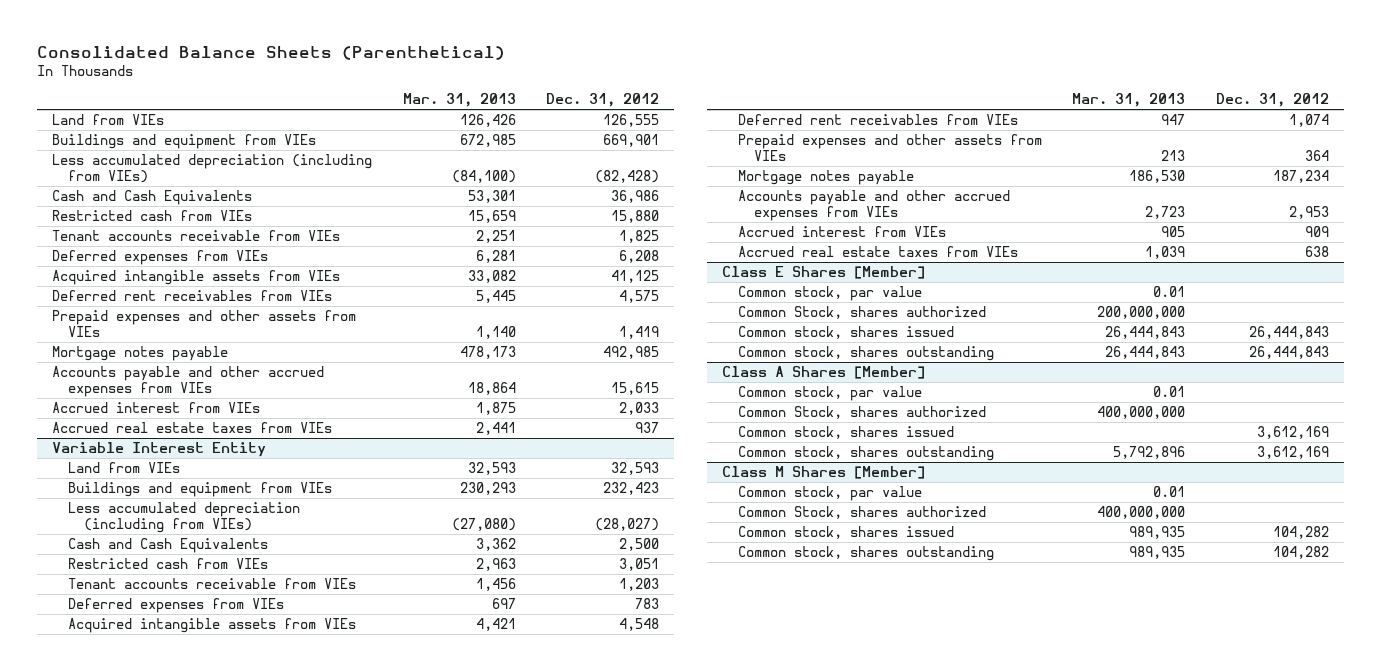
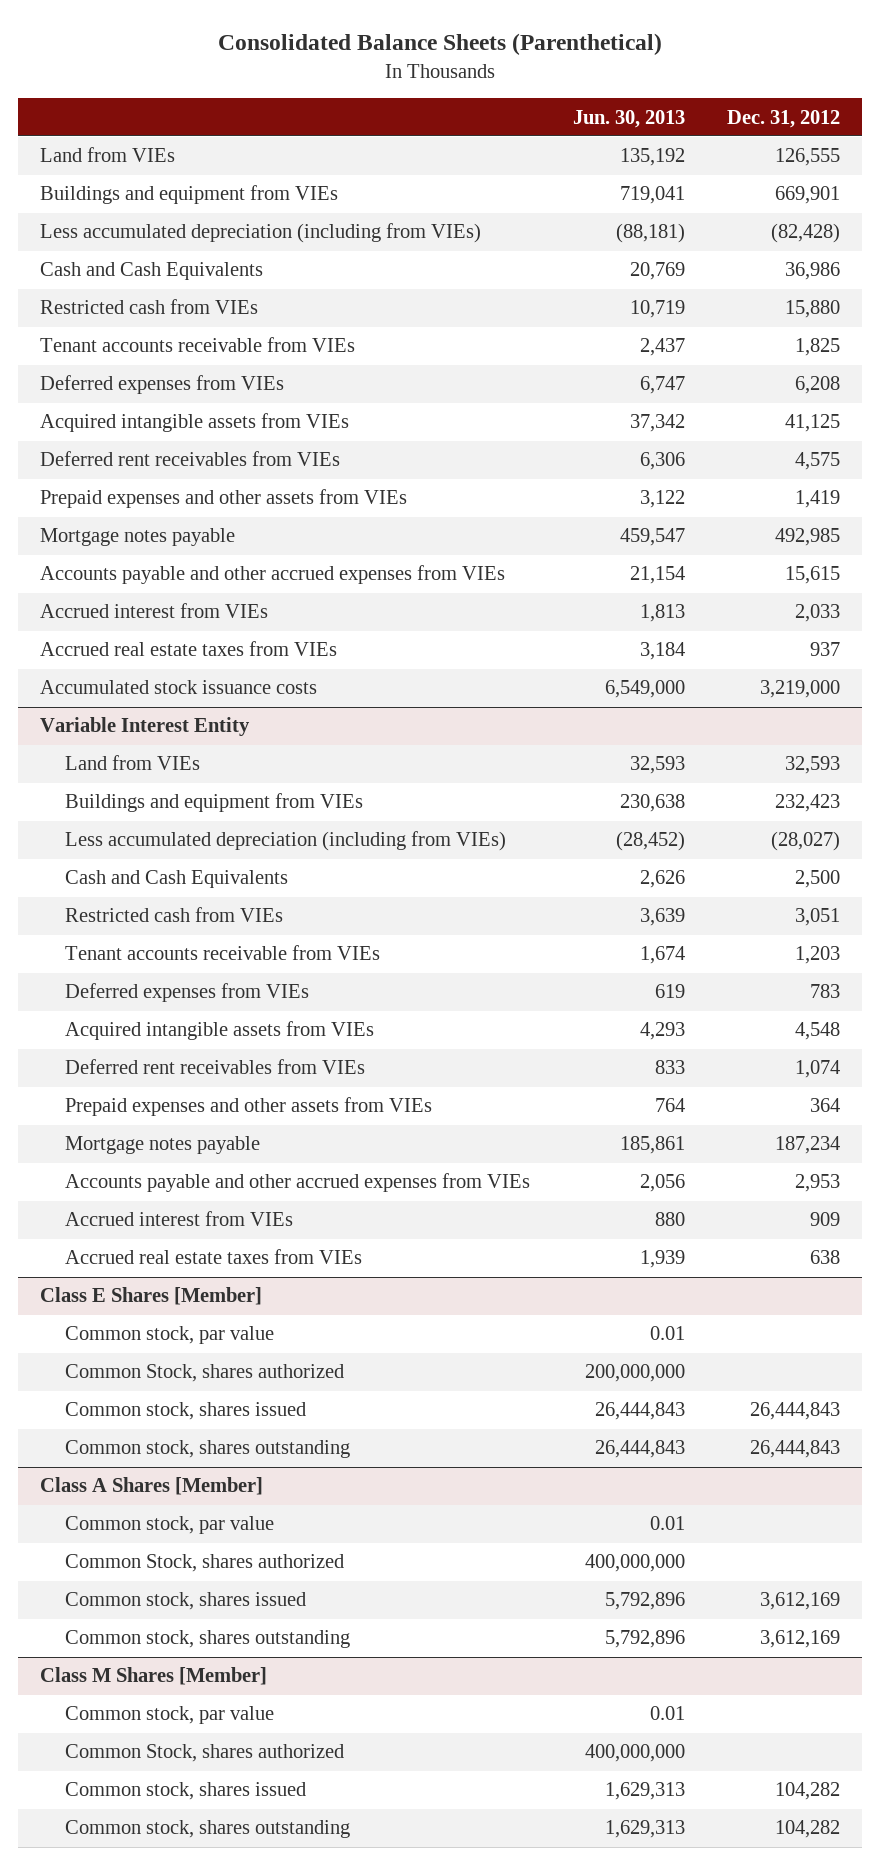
[402,93,516,108] Mar. 31, 2013 -> none
none -> [572,109,685,128] Jun. 30, 2013
none -> [39,680,317,695] Accumulated stock issuance costs

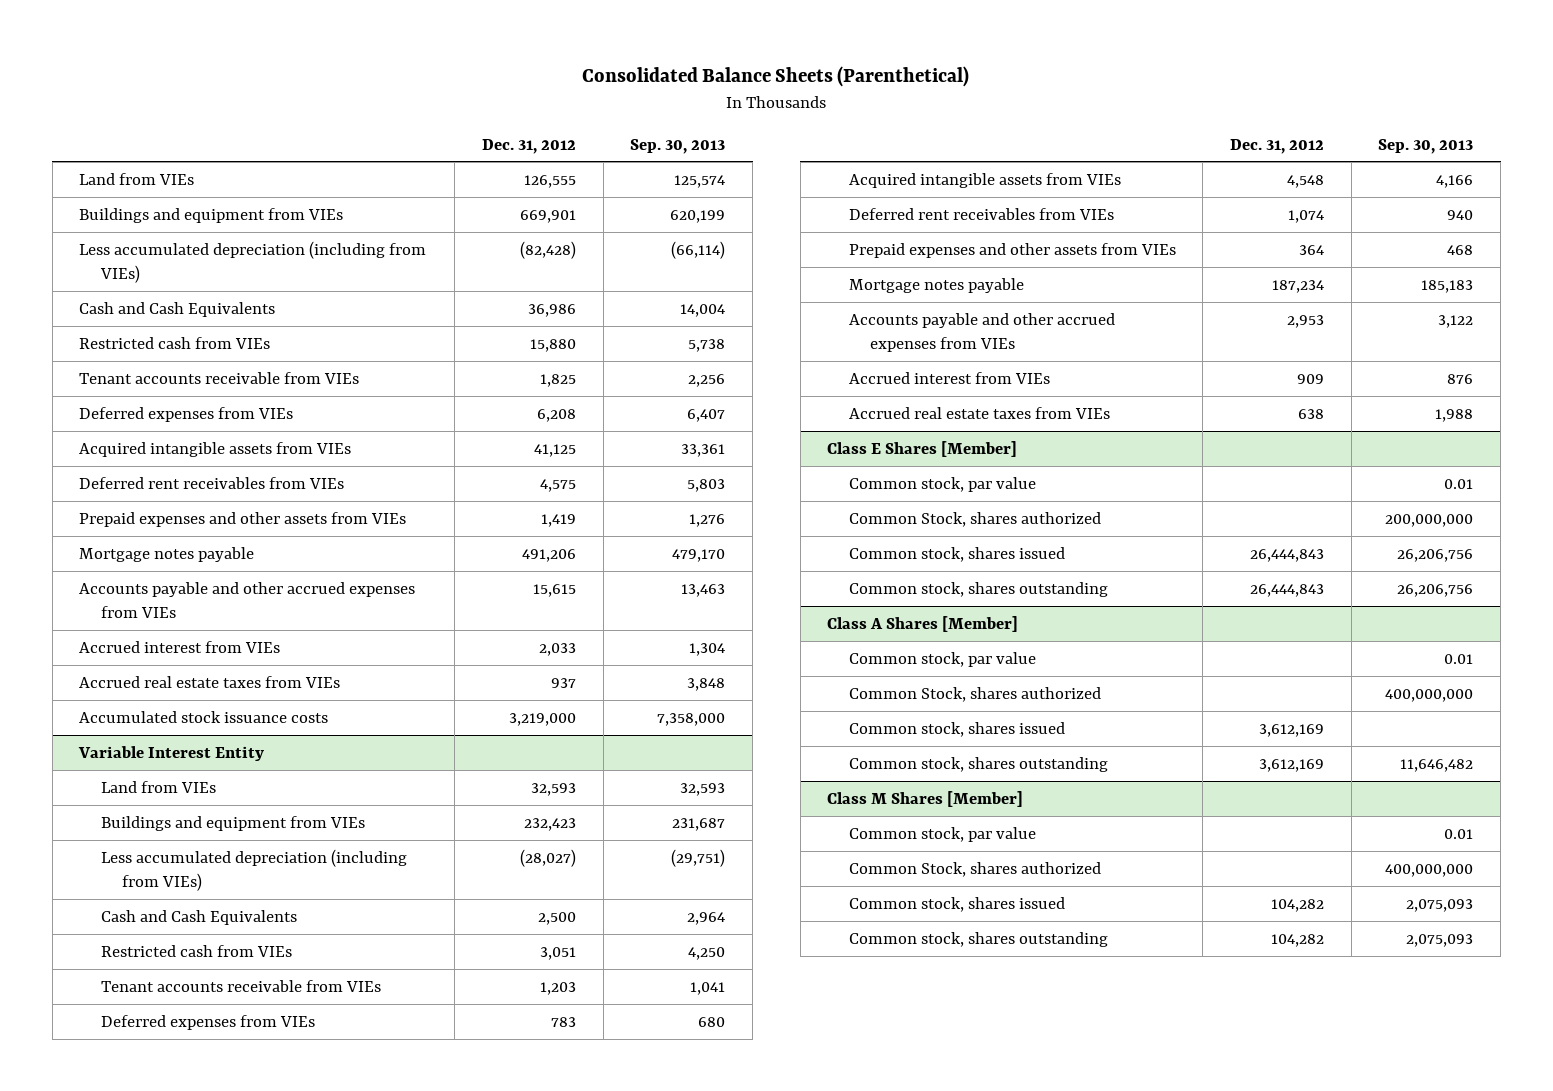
[572,109,685,128] Jun. 30, 2013 -> none
none -> [630,138,726,154] Sep. 30, 2013
[775,528,841,547] 492,985 -> [522,548,577,562] 491,206

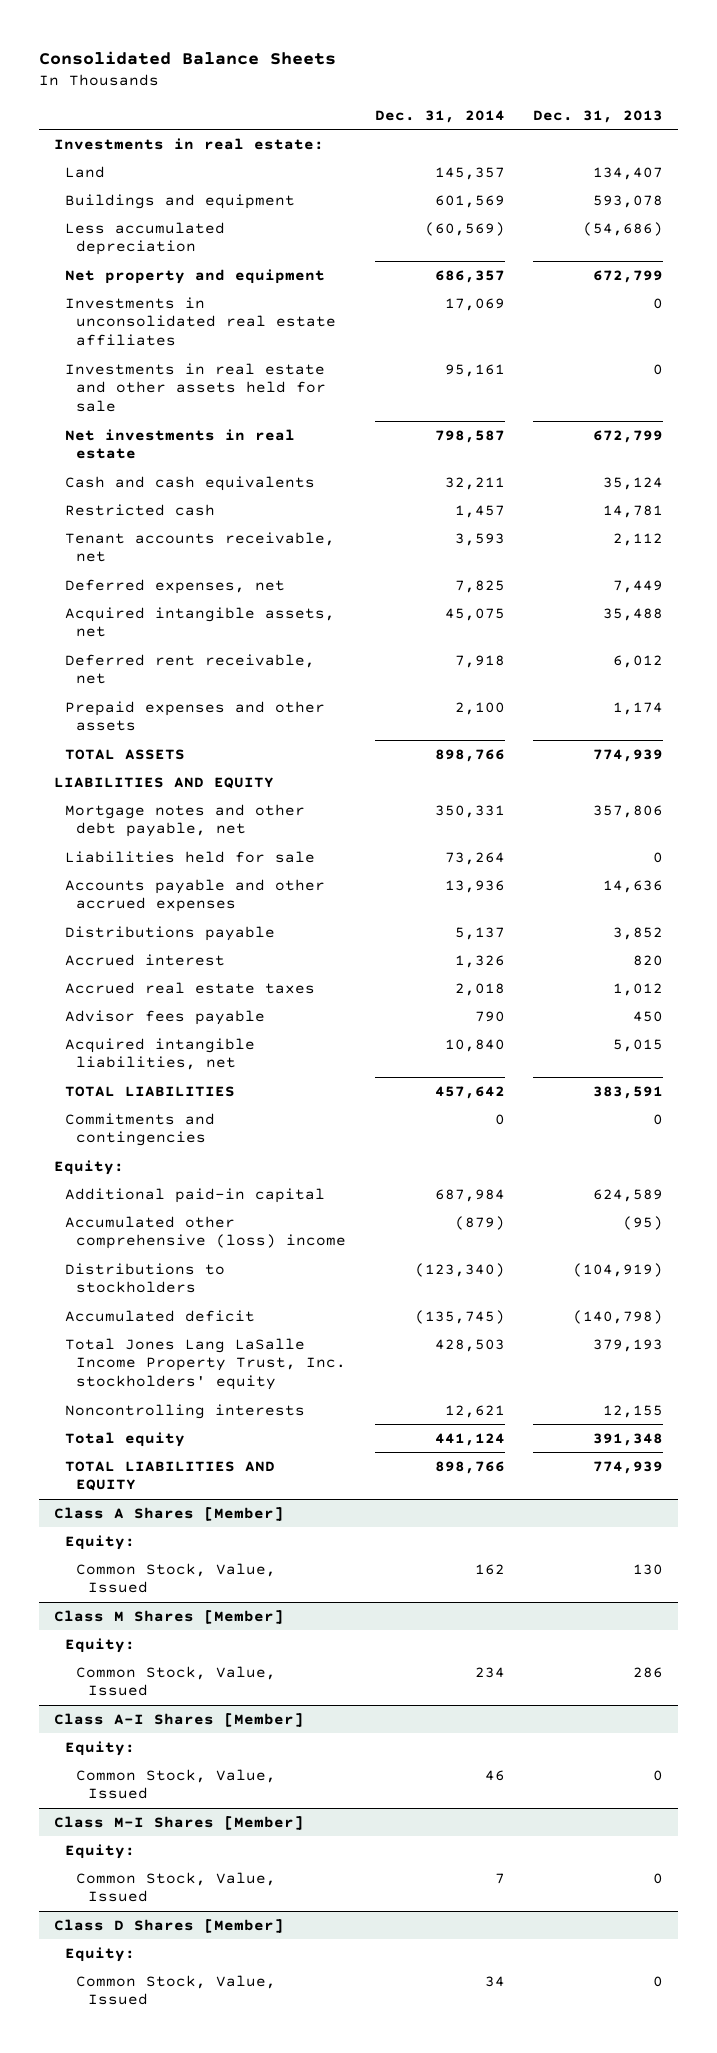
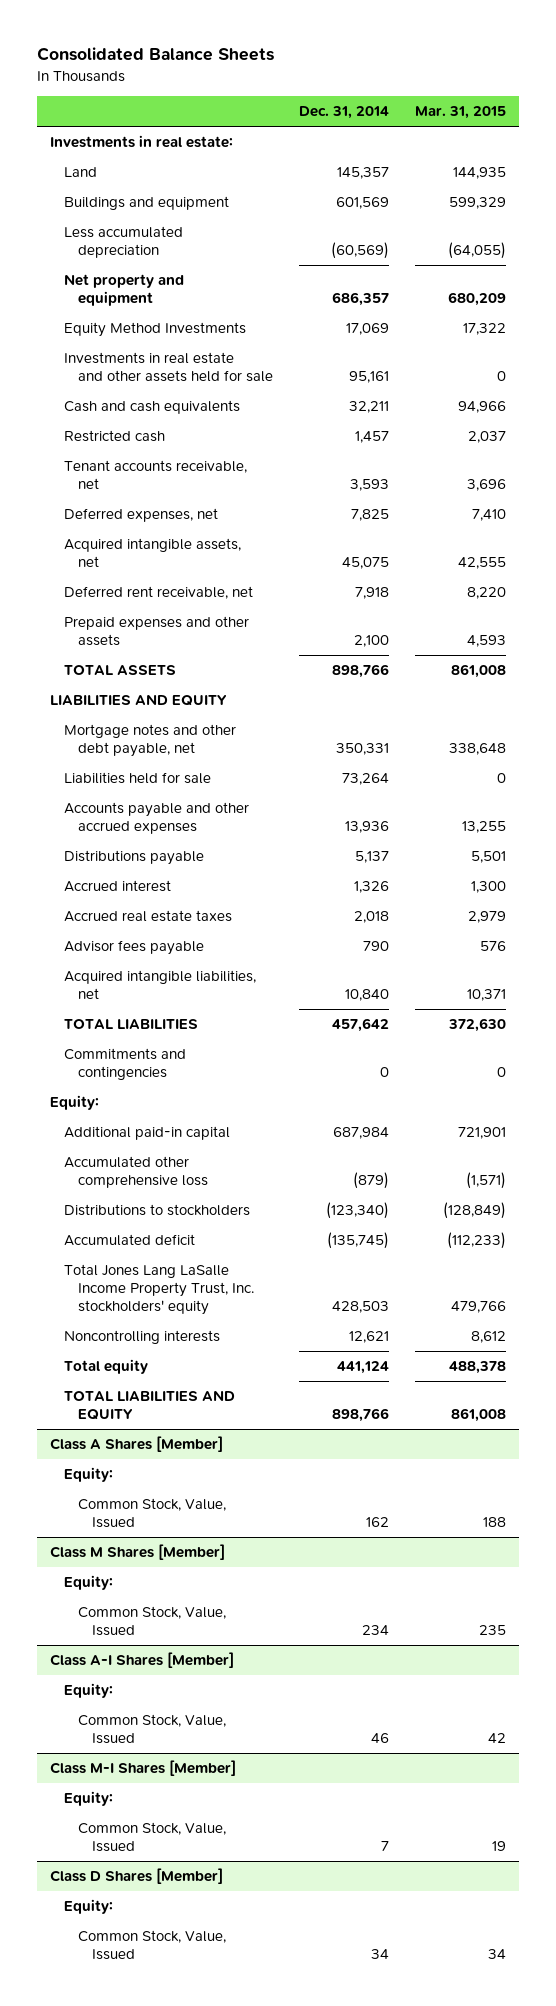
[533,110,664,124] Dec. 31, 2013 -> none
none -> [415,106,507,120] Mar. 31, 2015
[64,296,337,347] Investments in unconsolidated real estate affiliates -> [64,322,247,338] Equity Method Investments
[64,428,295,460] Net investments in real estate -> none
[64,1215,347,1250] Accumulated other comprehensive (loss) income -> [64,1156,209,1189] Accumulated other comprehensive loss

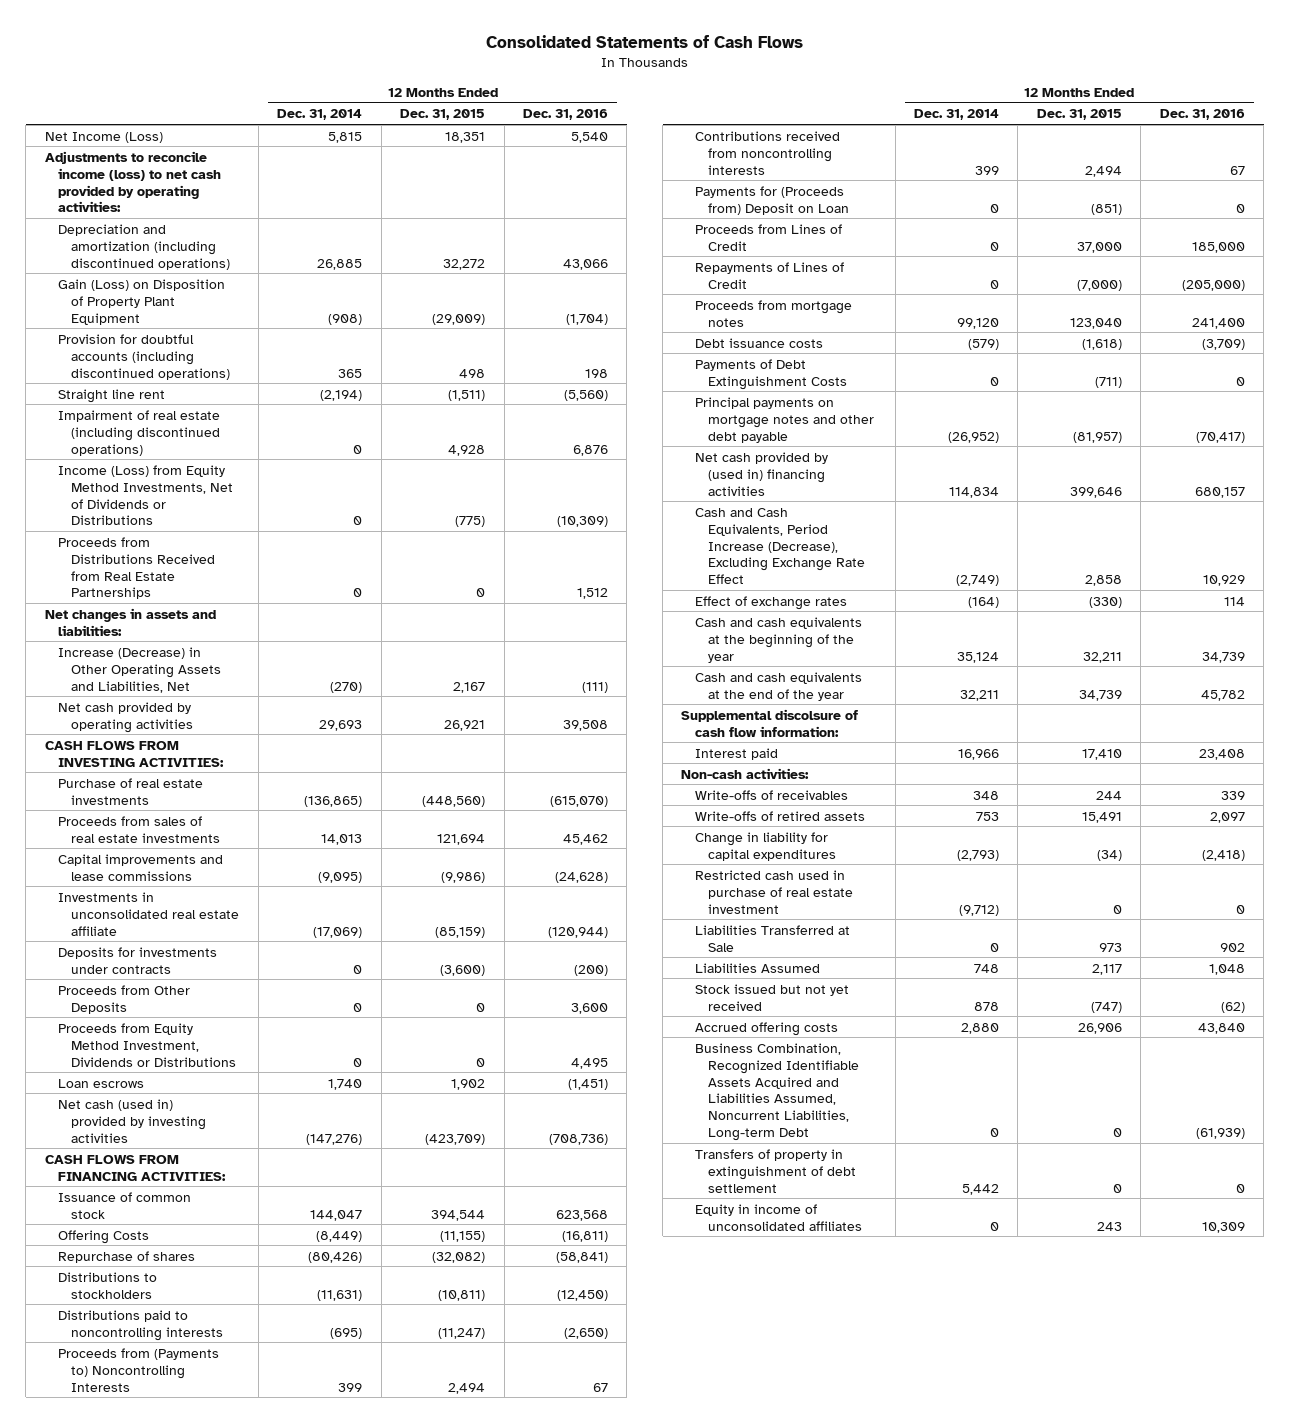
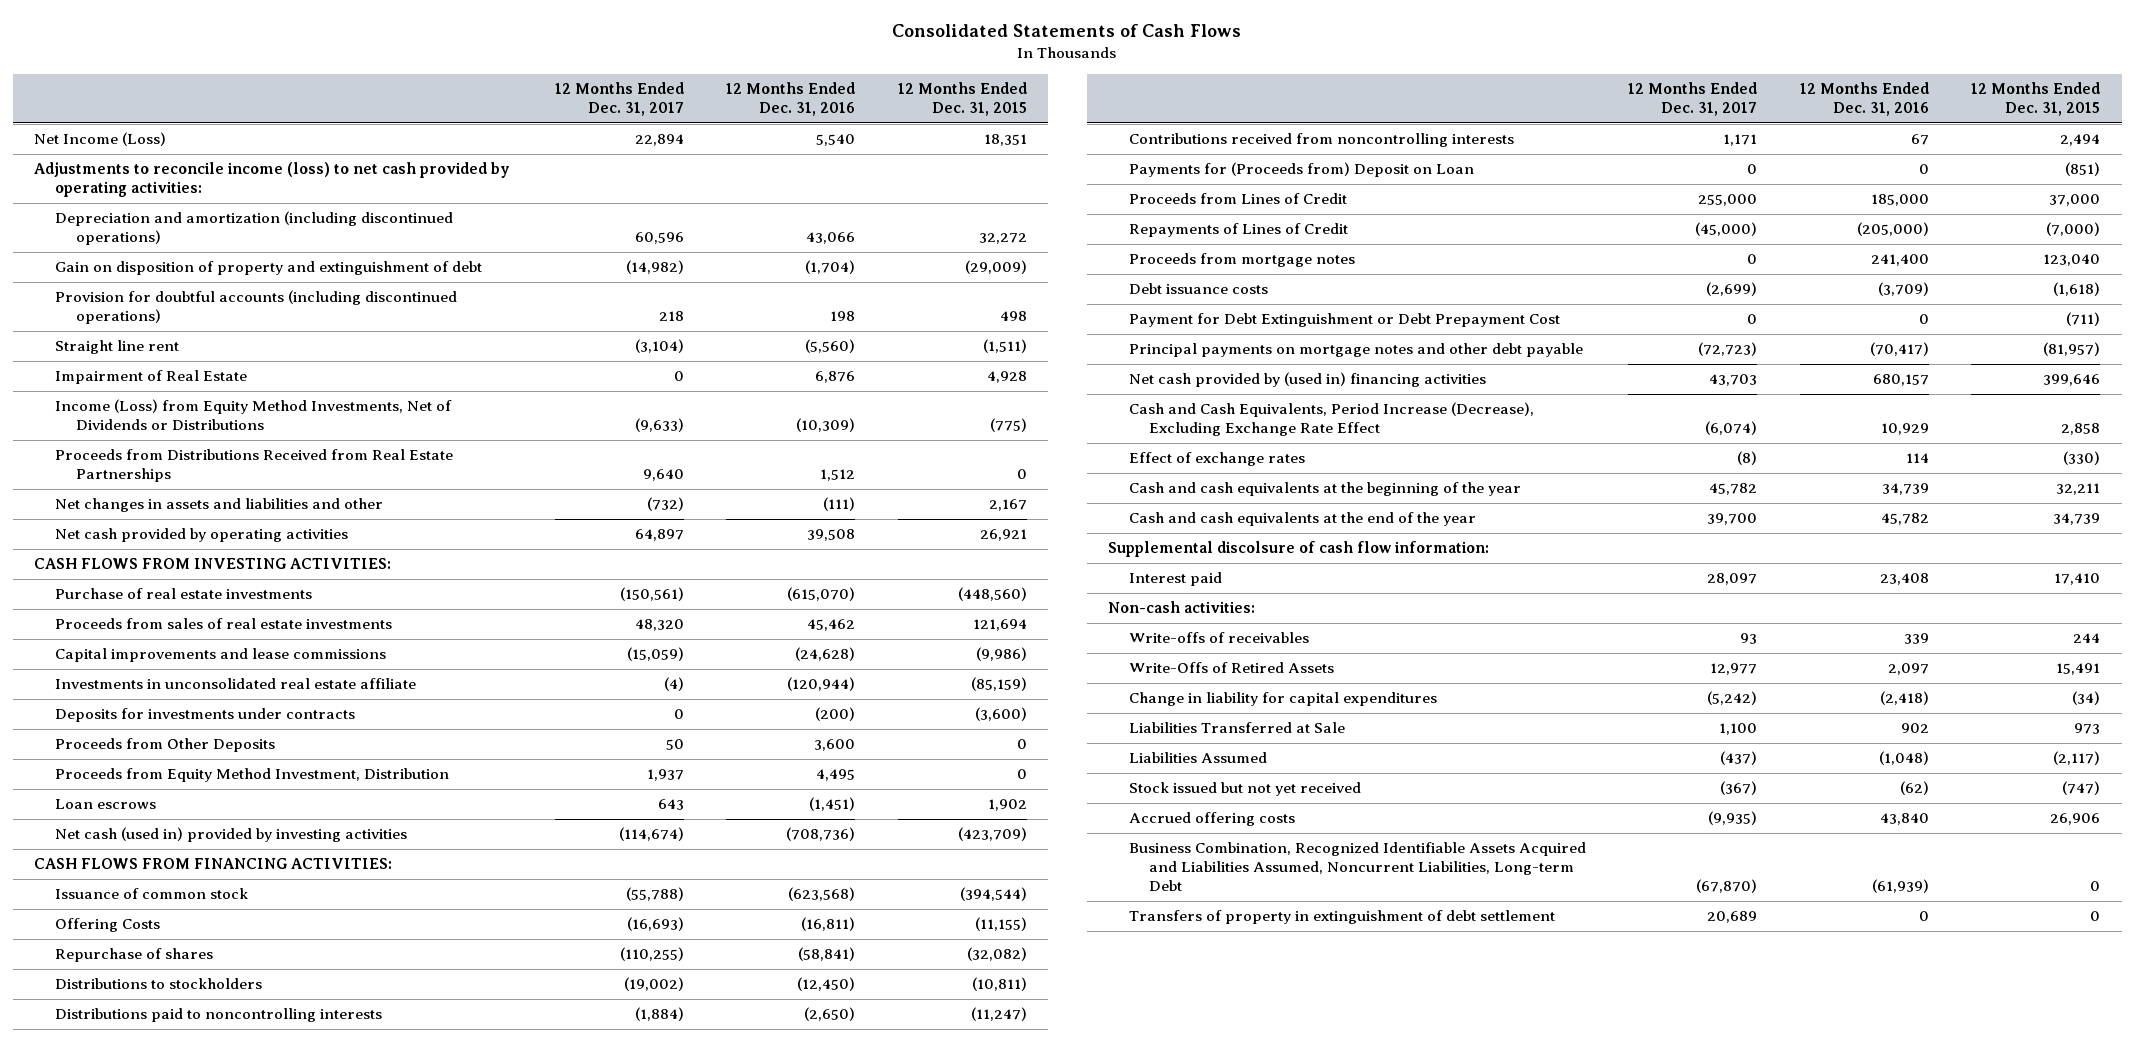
[277,109,363,121] Dec. 31, 2014 -> none
none -> [554,81,684,116] 12 Months Ended Dec. 31, 2017
[58,278,226,325] Gain (Loss) on Disposition of Property Plant Equipment -> [55,261,483,276] Gain on disposition of property and extinguishment of debt
[58,409,221,456] Impairment of real estate (including discontinued operations) -> [55,370,248,385] Impairment of Real Estate
[44,607,216,636] Net changes in assets and liabilities: -> none
[58,646,222,693] Increase (Decrease) in Other Operating Assets and Liabilities, Net -> [55,498,384,513] Net changes in assets and liabilities and other
[58,1022,237,1067] Proceeds from Equity Method Investment, Dividends or Distributions -> [55,768,450,783] Proceeds from Equity Method Investment, Distribution
[431,1209,486,1221] 394,544 -> [959,887,1027,902] (394,544)
[556,1209,609,1221] 623,568 -> [788,887,856,902] (623,568)
[58,1347,220,1392] Proceeds from (Payments to) Noncontrolling Interests -> none
[694,358,848,390] Payments of Debt Extinguishment Costs -> [1128,313,1560,328] Payment for Debt Extinguishment or Debt Prepayment Cost
[694,810,865,821] Write-offs of retired assets -> [1128,662,1334,674] Write-Offs of Retired Assets
[694,869,854,914] Restricted cash used in purchase of real estate investment -> none
[1091,963,1122,975] 2,117 -> [2053,751,2101,766] (2,117)
[1208,963,1245,975] 1,048 -> [1878,751,1929,766] (1,048)
[694,1203,863,1231] Equity in income of unconsolidated affiliates -> none

